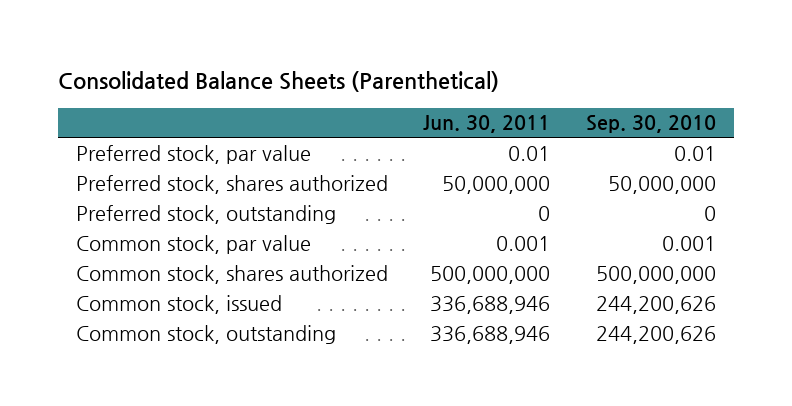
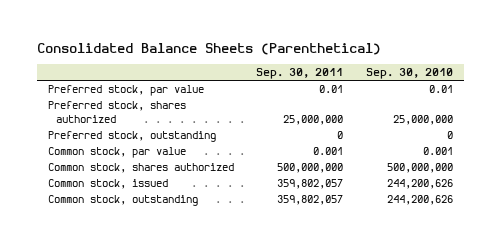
[423,115,551,134] Jun. 30, 2011 -> none
none -> [256,68,344,80] Sep. 30, 2011
[607,175,716,194] 50,000,000 -> [392,114,453,125] 25,000,000

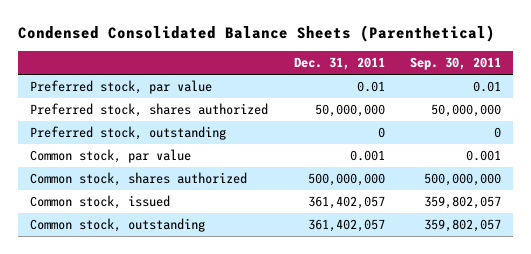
[36,43,381,56] Consolidated Balance Sheets (Parenthetical) -> [17,24,495,42] Condensed Consolidated Balance Sheets (Parenthetical)
[365,68,453,80] Sep. 30, 2010 -> none
none -> [293,56,385,70] Dec. 31, 2011
[283,114,344,125] 25,000,000 -> [430,104,501,118] 50,000,000

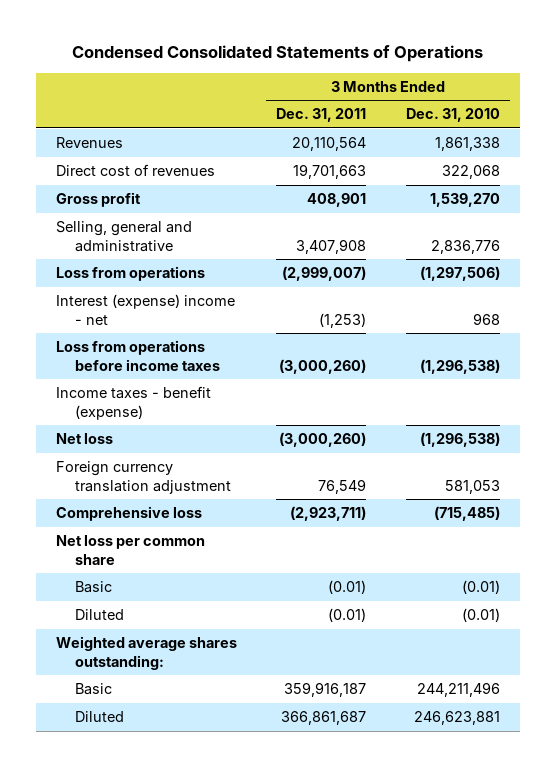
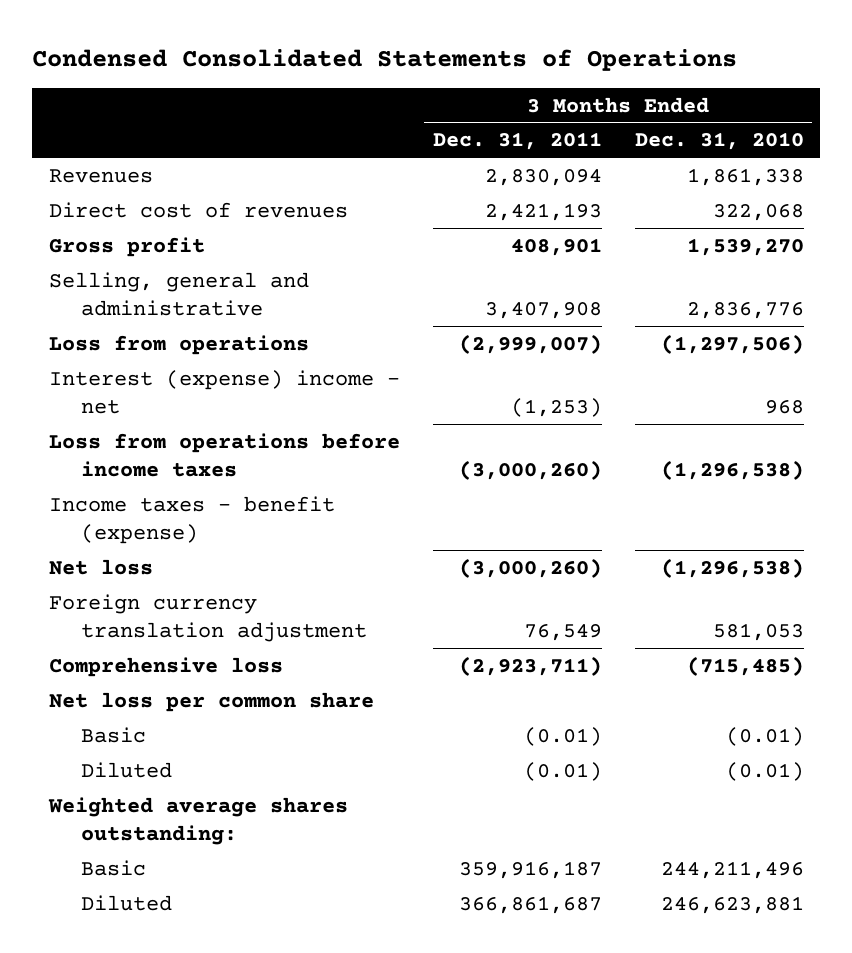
[292,137,367,152] 20,110,564 -> [484,168,602,186] 2,830,094
[293,164,367,180] 19,701,663 -> [484,202,602,221] 2,421,193

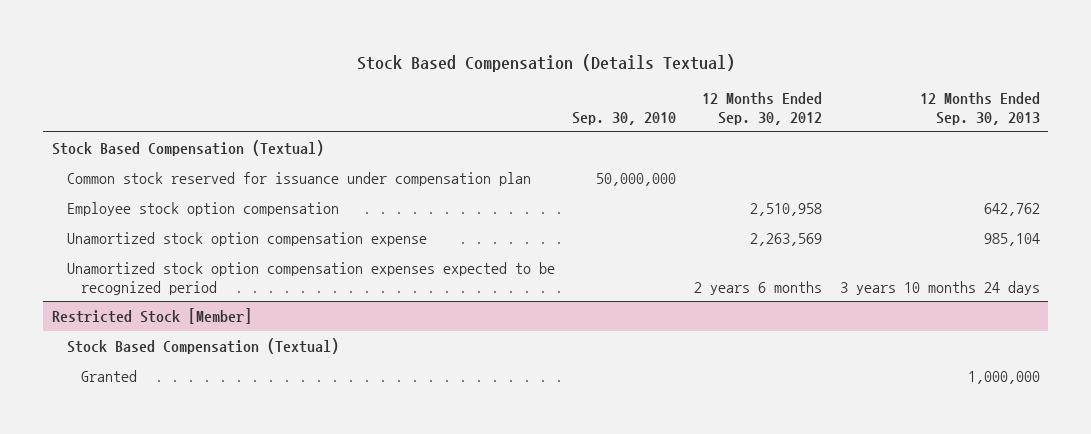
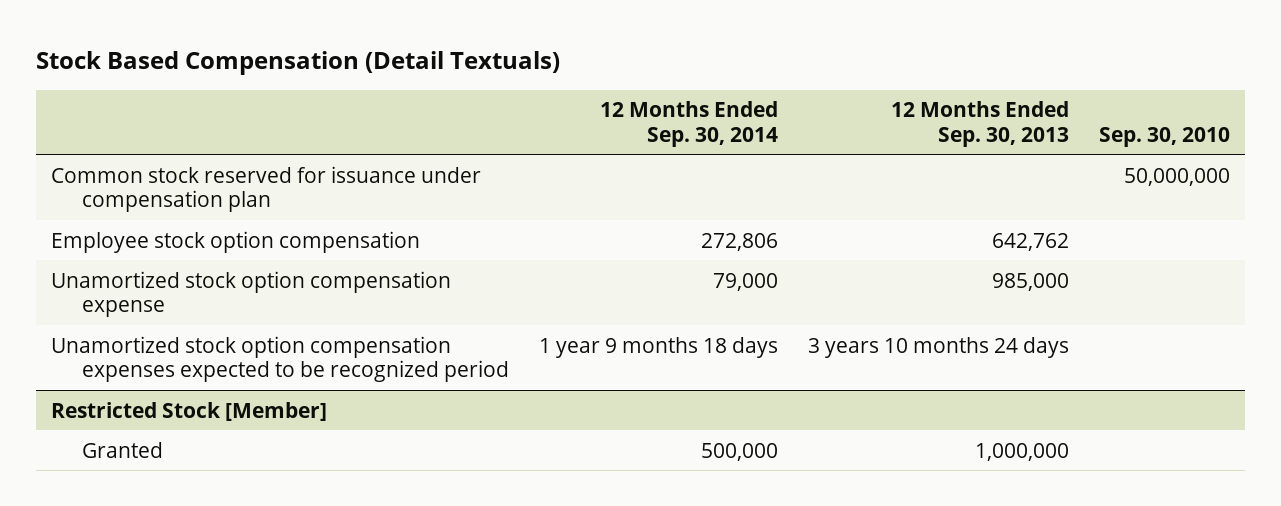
[356,53,735,72] Stock Based Compensation (Details Textual) -> [36,50,561,75] Stock Based Compensation (Detail Textuals)
[701,92,822,125] 12 Months Ended Sep. 30, 2012 -> none
none -> [599,101,778,147] 12 Months Ended Sep. 30, 2014
[51,139,324,156] Stock Based Compensation (Textual) -> none
[983,232,1040,246] 985,104 -> [991,272,1069,291] 985,000
[66,337,339,354] Stock Based Compensation (Textual) -> none

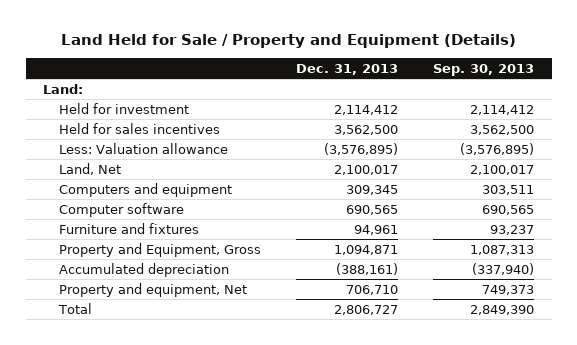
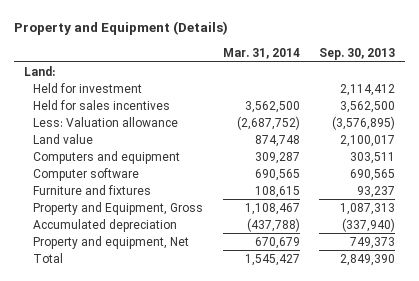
[60,34,516,49] Land Held for Sale / Property and Equipment (Details) -> [14,21,229,36] Property and Equipment (Details)
[296,63,399,75] Dec. 31, 2013 -> none
none -> [222,48,300,60] Mar. 31, 2014
[59,162,122,175] Land, Net -> [33,133,94,144] Land value

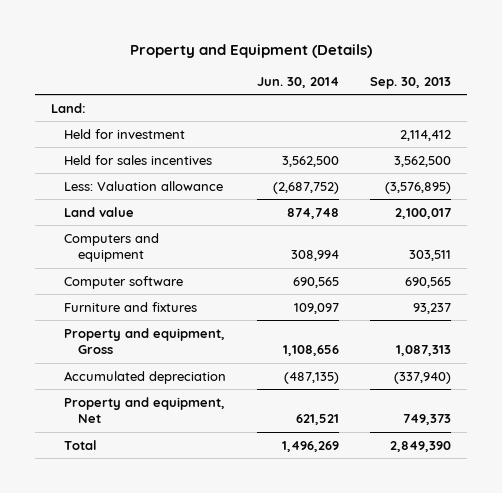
[222,48,300,60] Mar. 31, 2014 -> none
none -> [257,76,340,88] Jun. 30, 2014
[33,201,204,215] Property and Equipment, Gross -> [64,327,226,355] Property and equipment, Gross

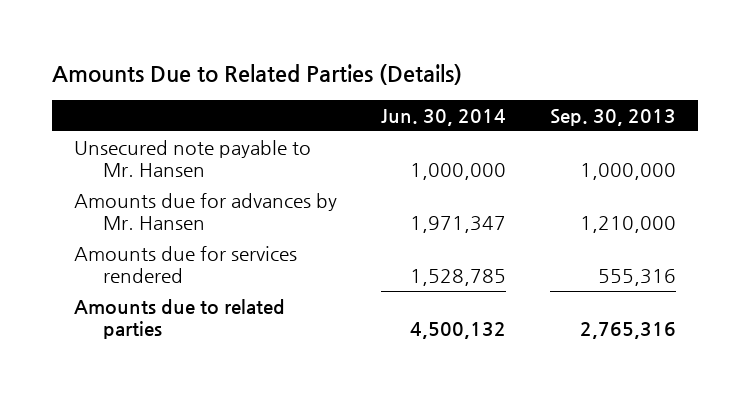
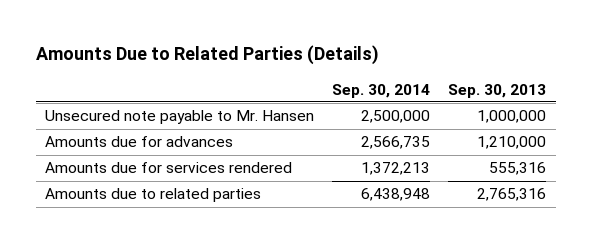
[381,108,507,126] Jun. 30, 2014 -> none
none -> [332,83,431,98] Sep. 30, 2014
[74,193,338,231] Amounts due for advances by Mr. Hansen -> [45,136,234,148] Amounts due for advances

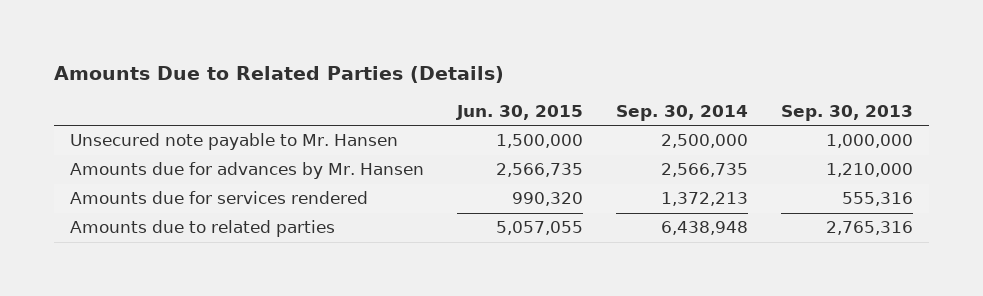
none -> [456,104,584,120] Jun. 30, 2015
[45,136,234,148] Amounts due for advances -> [70,162,425,180] Amounts due for advances by Mr. Hansen

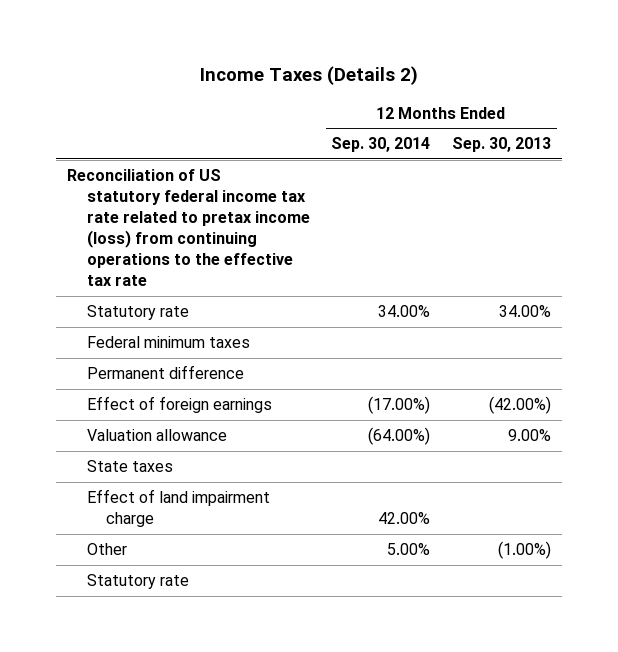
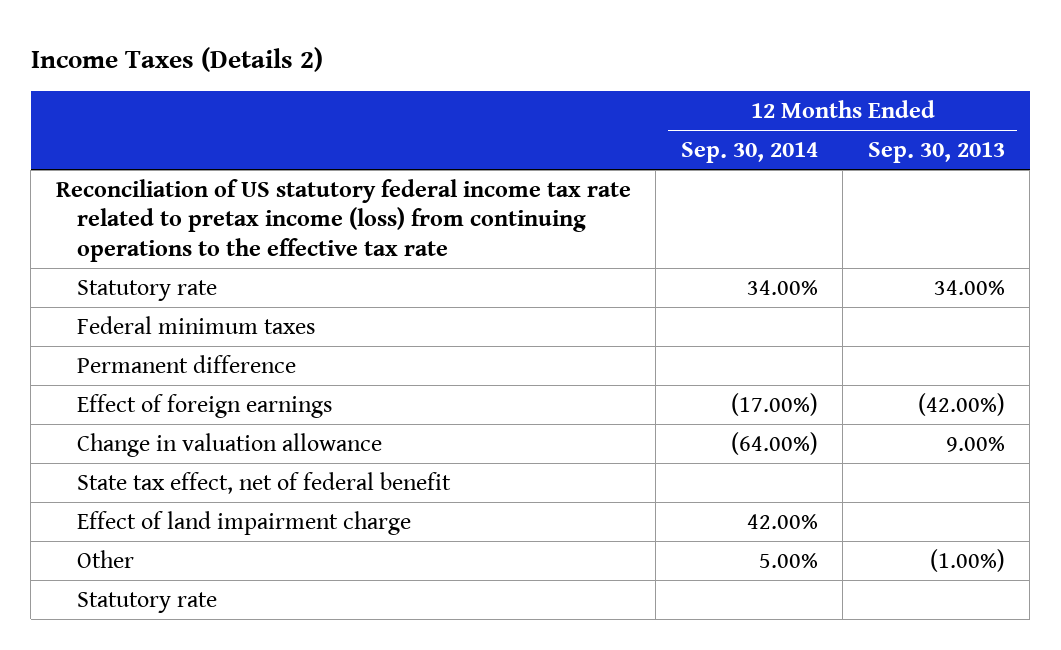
[86,429,227,442] Valuation allowance -> [76,432,382,457] Change in valuation allowance
[86,460,173,473] State taxes -> [76,471,451,494] State tax effect, net of federal benefit

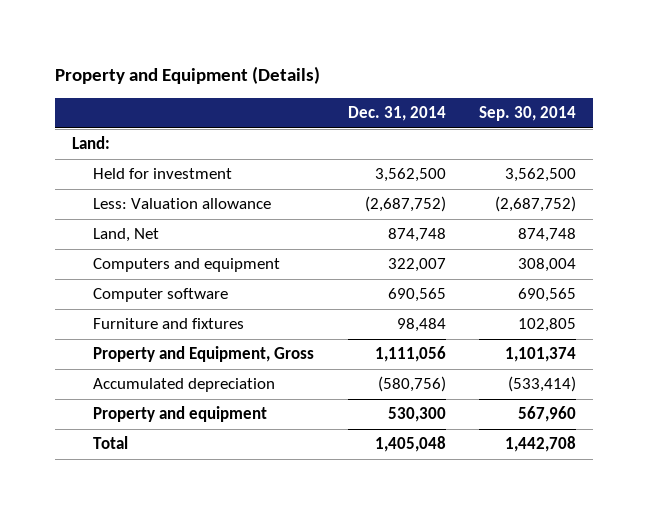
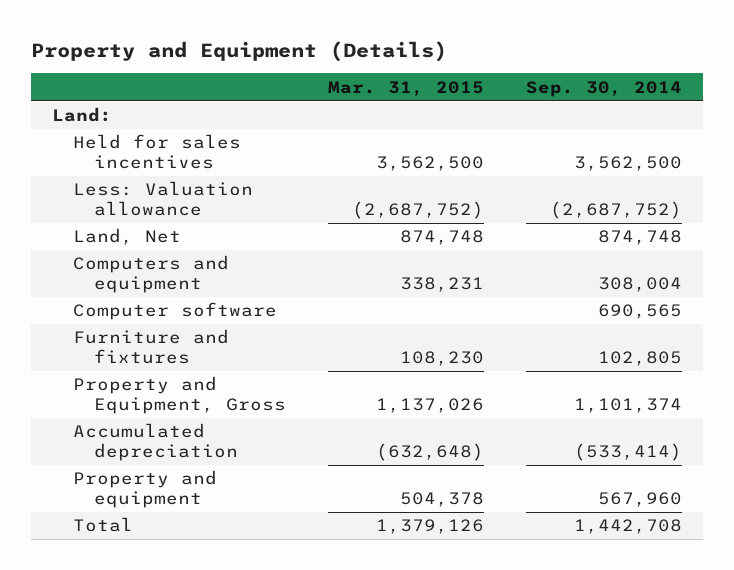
[347,105,446,121] Dec. 31, 2014 -> none
none -> [327,80,484,97] Mar. 31, 2015
[93,168,233,180] Held for investment -> [73,134,242,170] Held for sales incentives

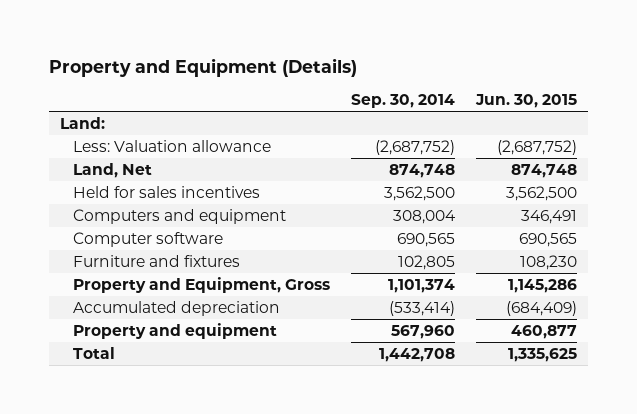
[327,80,484,97] Mar. 31, 2015 -> none
none -> [475,94,578,109] Jun. 30, 2015
[73,134,242,170] Held for sales incentives -> [73,185,261,198] Held for sales incentives

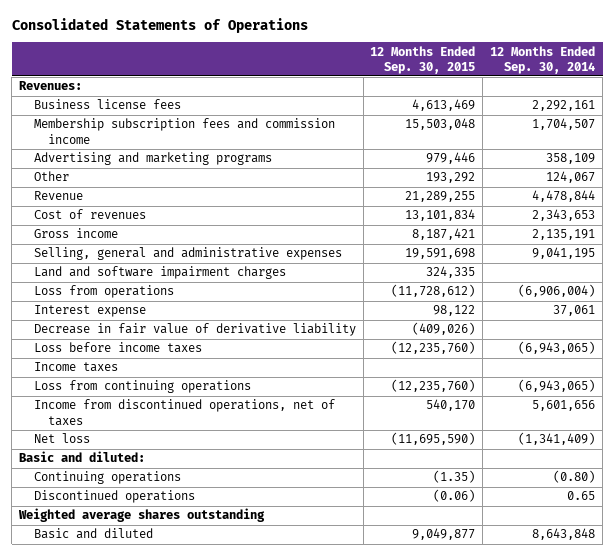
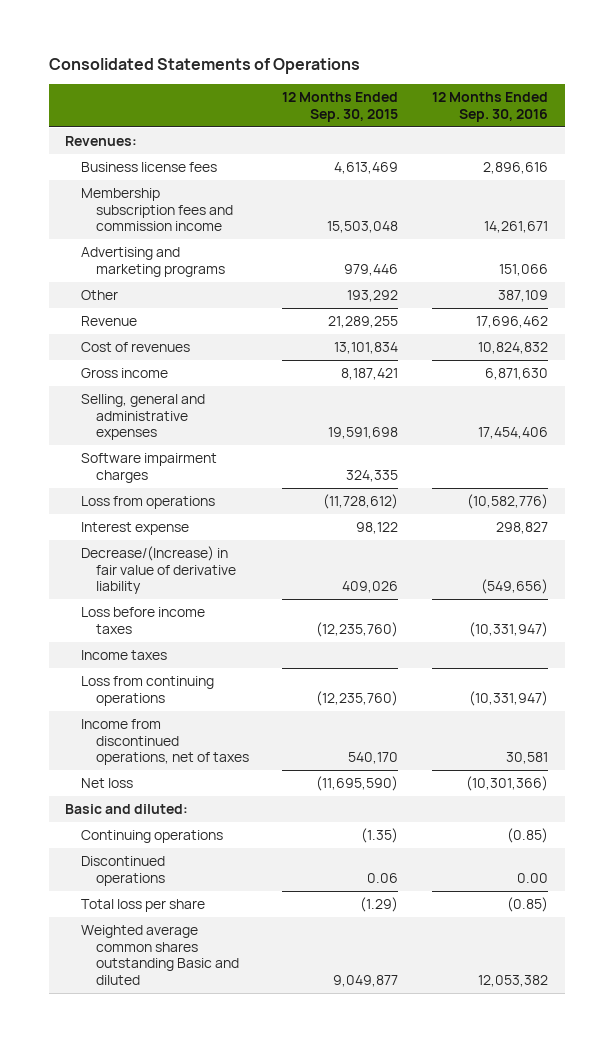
[490,45,596,74] 12 Months Ended Sep. 30, 2014 -> none
none -> [431,92,548,123] 12 Months Ended Sep. 30, 2016
[33,266,286,280] Land and software impairment charges -> [80,453,217,483] Software impairment charges
[33,323,356,337] Decrease in fair value of derivative liability -> [80,546,236,595] Decrease/(Increase) in fair value of derivative liability
[412,322,476,336] (409,026) -> [342,581,399,594] 409,026
[18,508,266,523] Weighted average shares outstanding -> none
[433,489,476,503] (0.06) -> [367,872,399,883] 0.06
none -> [80,899,205,913] Total loss per share
[33,528,153,540] Basic and diluted -> [80,925,239,985] Weighted average common shares outstanding Basic and diluted

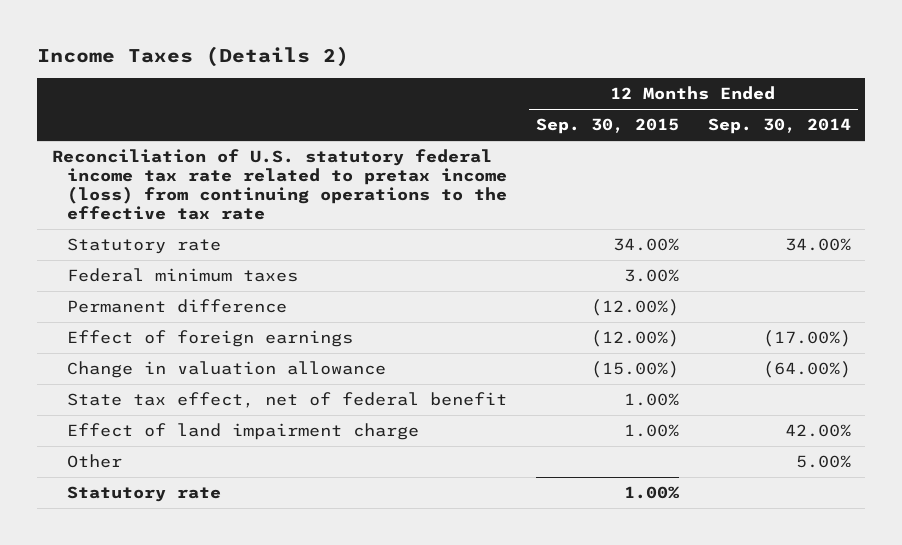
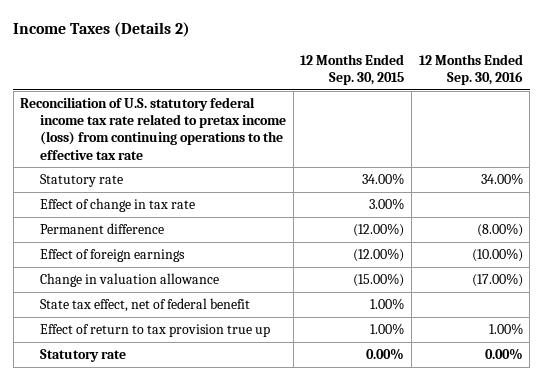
[707,118,851,135] Sep. 30, 2014 -> none
none -> [418,53,523,85] 12 Months Ended Sep. 30, 2016
[67,268,299,283] Federal minimum taxes -> none
none -> [39,198,195,213] Effect of change in tax rate
[67,454,123,469] Other -> none
[67,423,420,441] Effect of land impairment charge -> [39,324,270,338] Effect of return to tax provision true up
[623,486,680,500] 1.00% -> [366,348,405,361] 0.00%

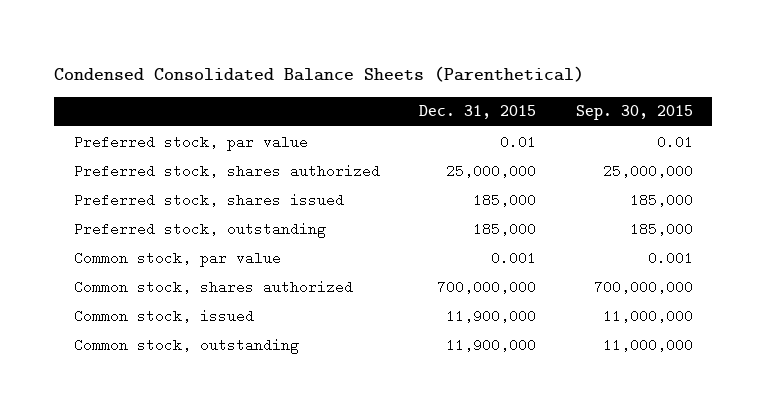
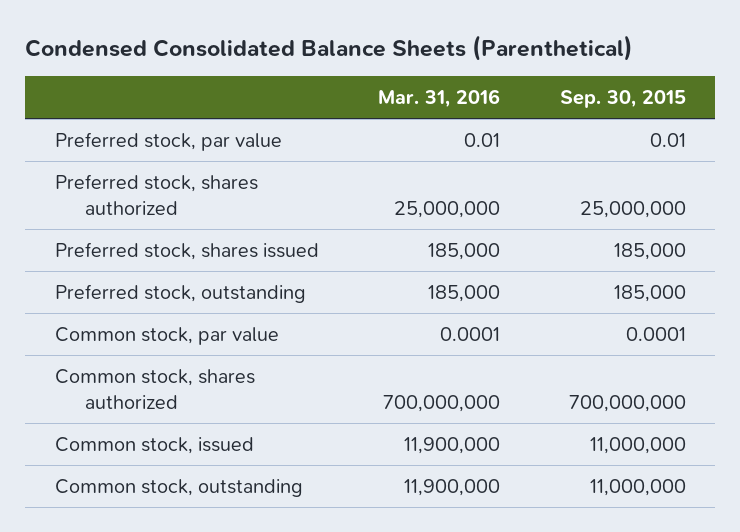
[419,105,537,120] Dec. 31, 2015 -> none
none -> [378,89,501,109] Mar. 31, 2016
[647,250,693,265] 0.001 -> [625,326,686,341] 0.0001

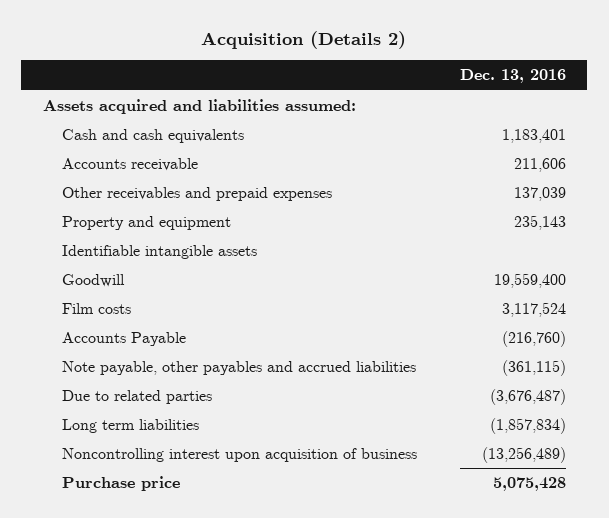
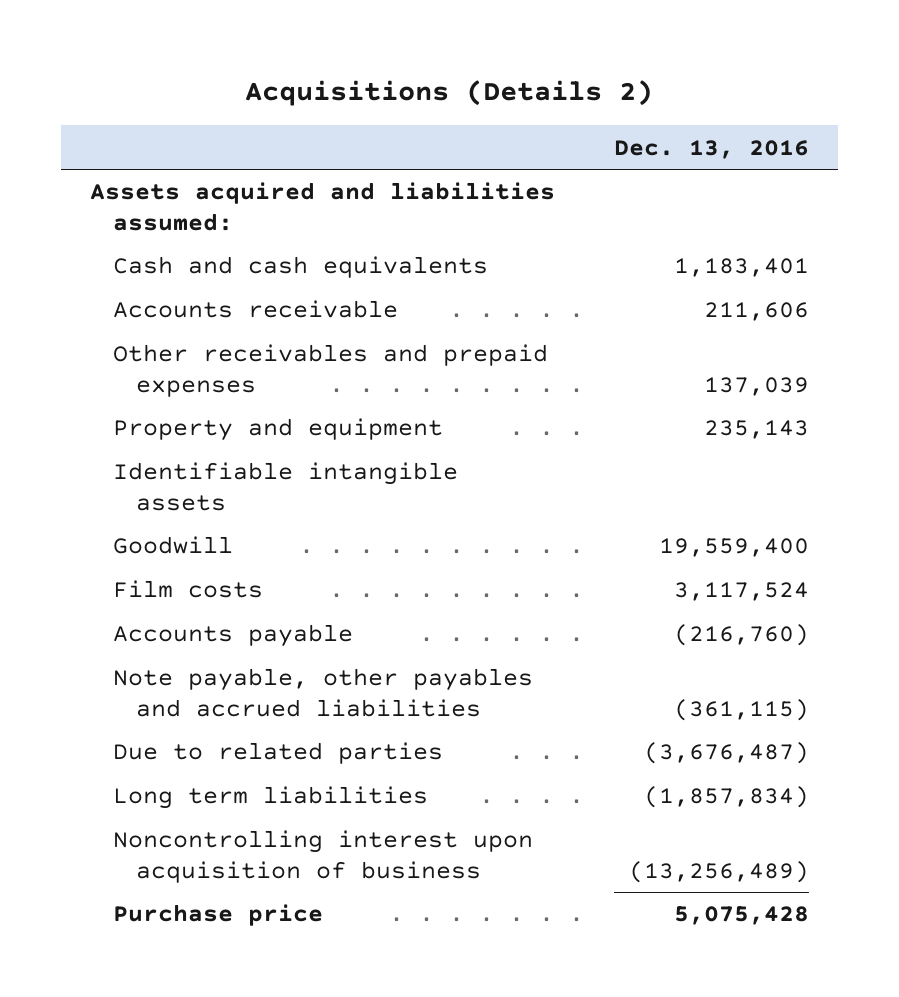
[201,31,407,50] Acquisition (Details 2) -> [245,80,654,107] Acquisitions (Details 2)
[62,331,187,346] Accounts Payable -> [113,624,354,648] Accounts payable

